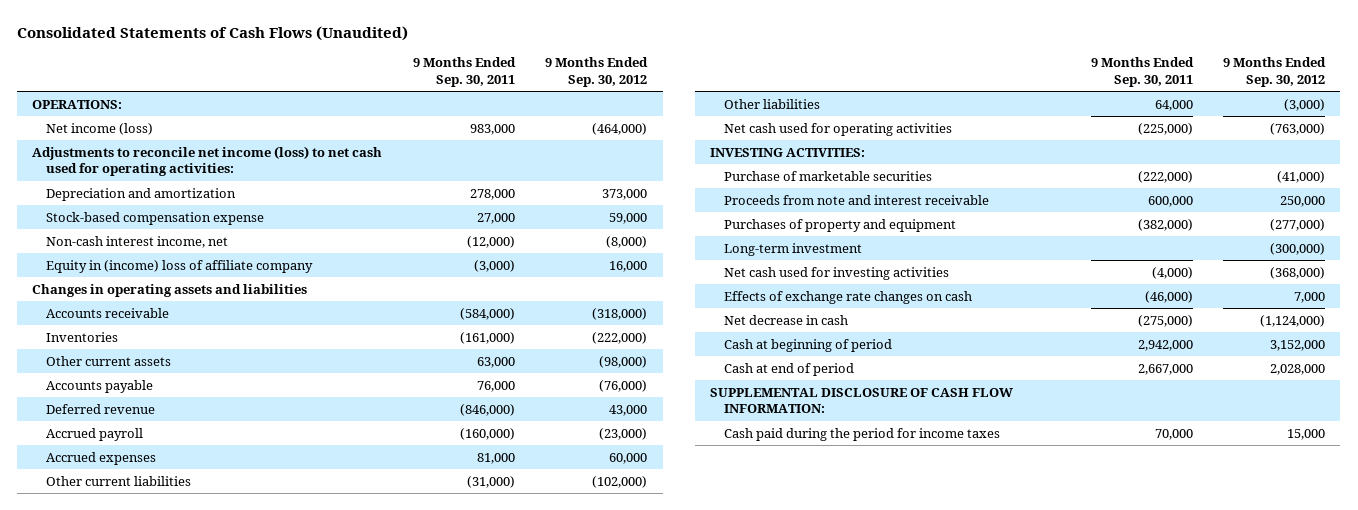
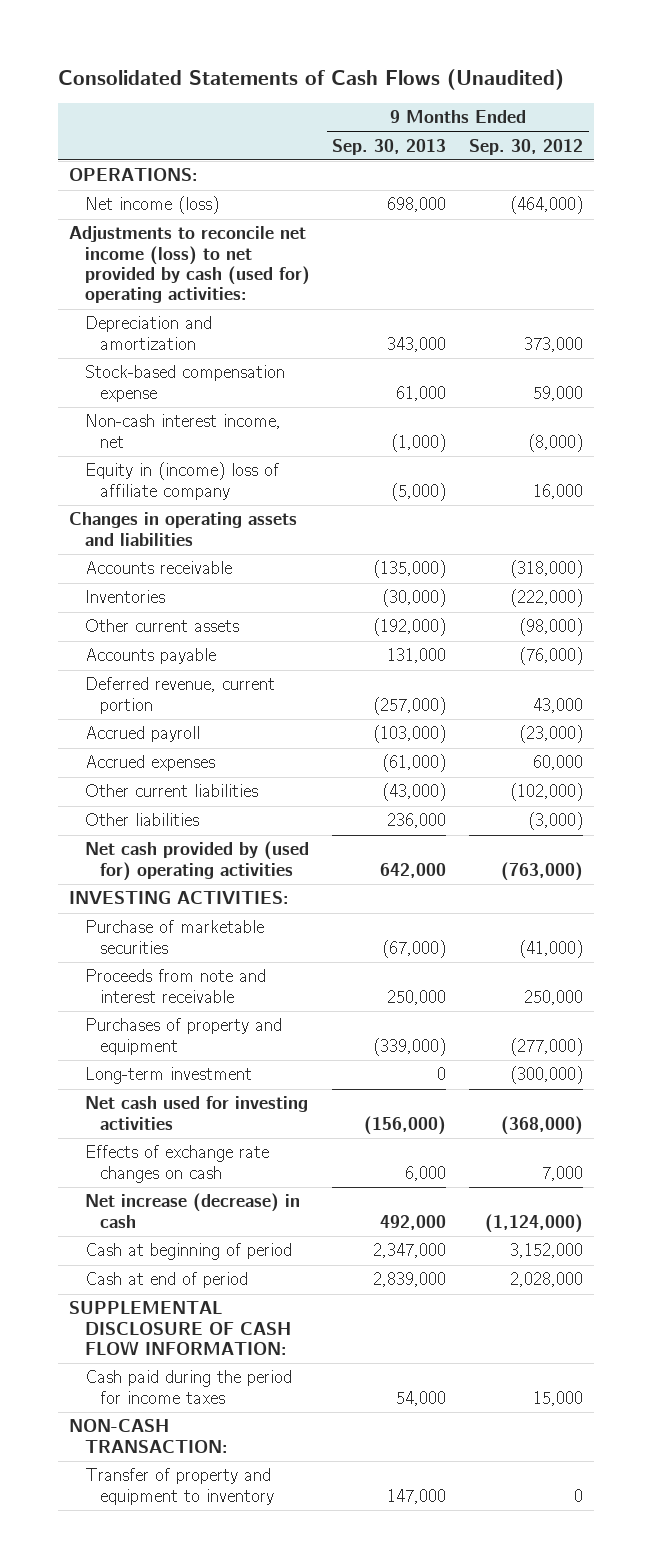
[412,57,516,87] 9 Months Ended Sep. 30, 2011 -> none
none -> [332,138,447,155] Sep. 30, 2013
[32,145,383,177] Adjustments to reconcile net income (loss) to net cash used for operating activities: -> [69,226,310,304] Adjustments to reconcile net income (loss) to net provided by cash (used for) operating activities:
[46,403,156,414] Deferred revenue -> [84,677,275,714] Deferred revenue, current portion
[724,122,953,136] Net cash used for operating activities -> [84,841,309,881] Net cash provided by (used for) operating activities
[724,314,849,325] Net decrease in cash -> [84,1193,300,1228] Net increase (decrease) in cash
none -> [69,1419,228,1453] NON-CASH TRANSACTION:
none -> [84,1468,275,1505] Transfer of property and equipment to inventory

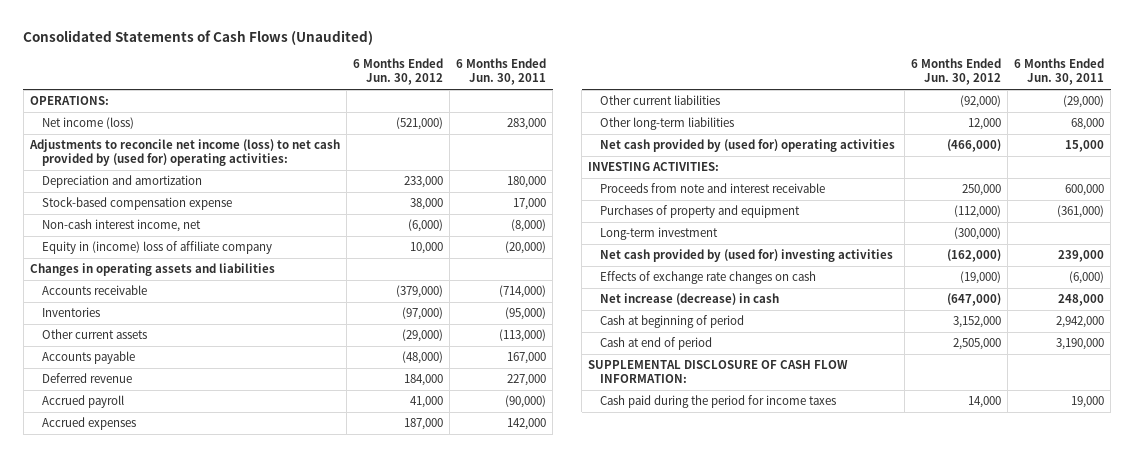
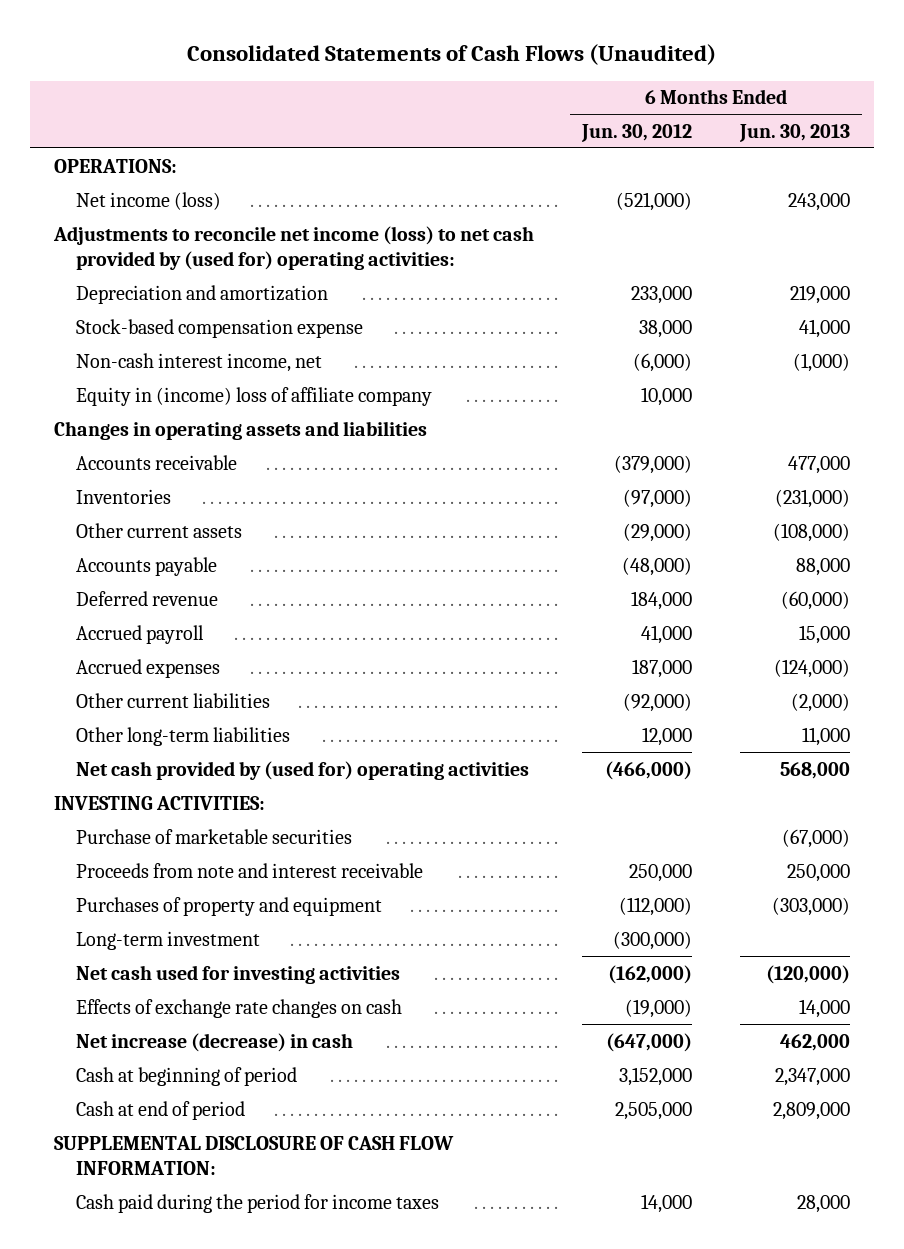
[456,58,547,86] 6 Months Ended Jun. 30, 2011 -> none
none -> [739,123,851,142] Jun. 30, 2013
none -> [75,828,352,844] Purchase of marketable securities
[599,249,893,263] Net cash provided by (used for) investing activities -> [75,964,400,984] Net cash used for investing activities

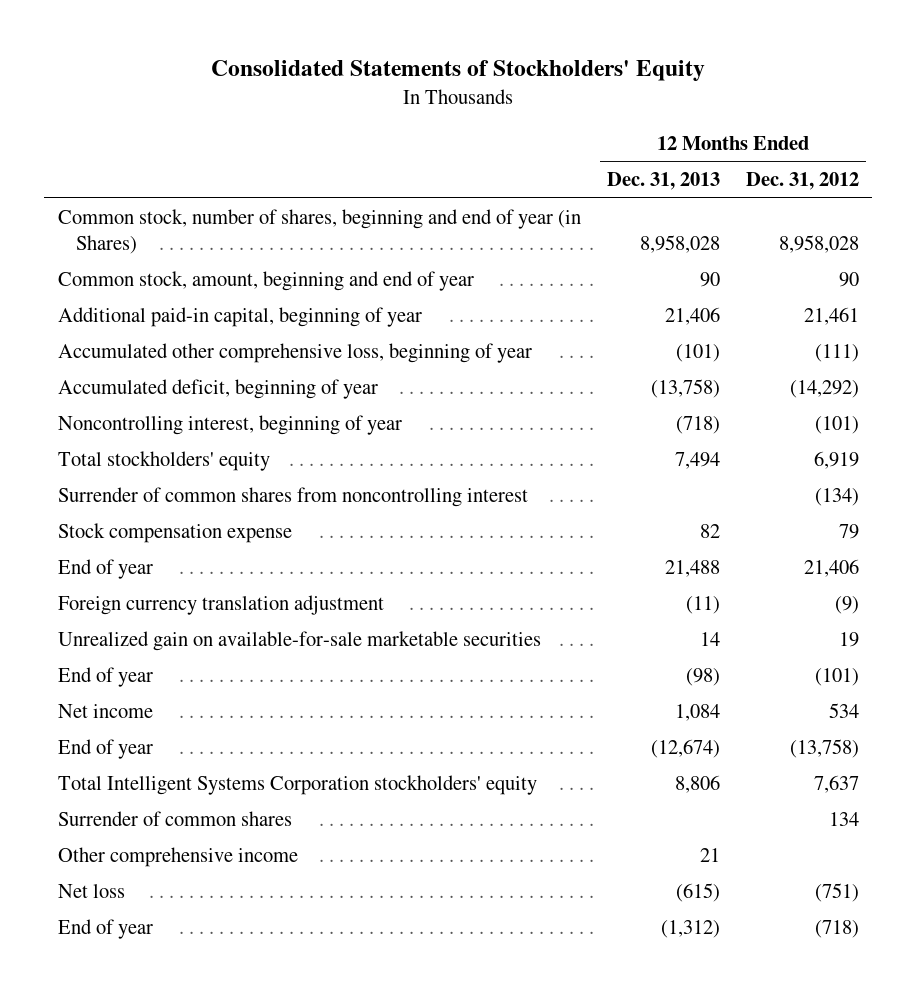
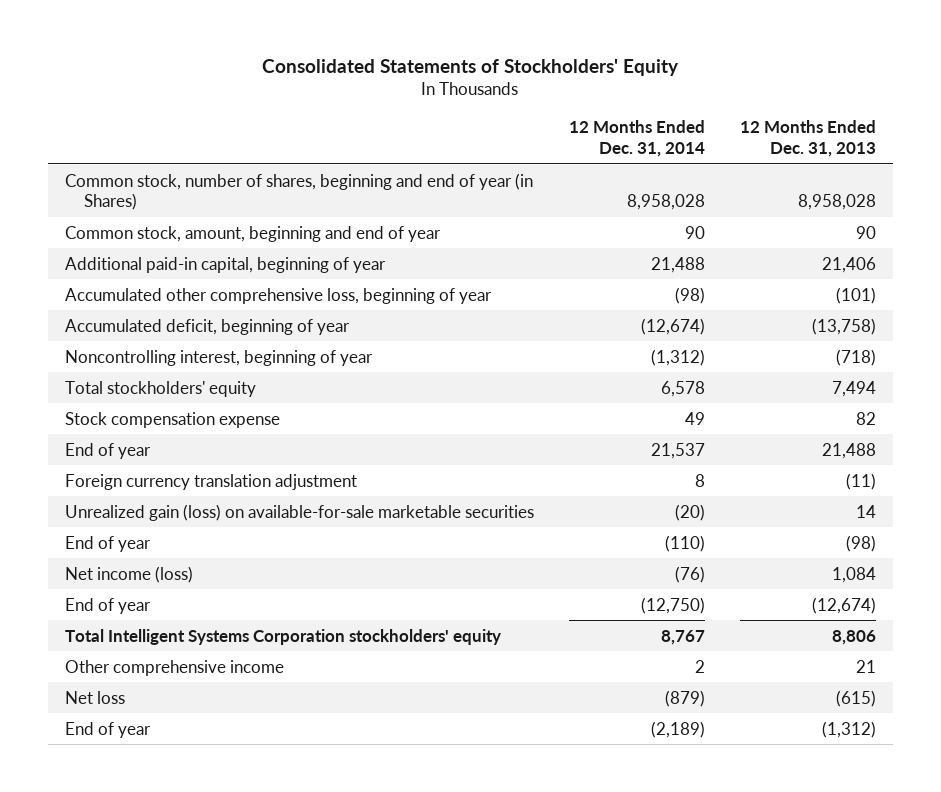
[746,172,860,191] Dec. 31, 2012 -> none
none -> [568,120,705,158] 12 Months Ended Dec. 31, 2014
[57,486,528,507] Surrender of common shares from noncontrolling interest -> none
[57,630,541,651] Unrealized gain on available-for-sale marketable securities -> [65,503,535,521] Unrealized gain (loss) on available-for-sale marketable securities
[57,703,153,718] Net income -> [65,565,194,583] Net income (loss)
[57,810,292,826] Surrender of common shares -> none

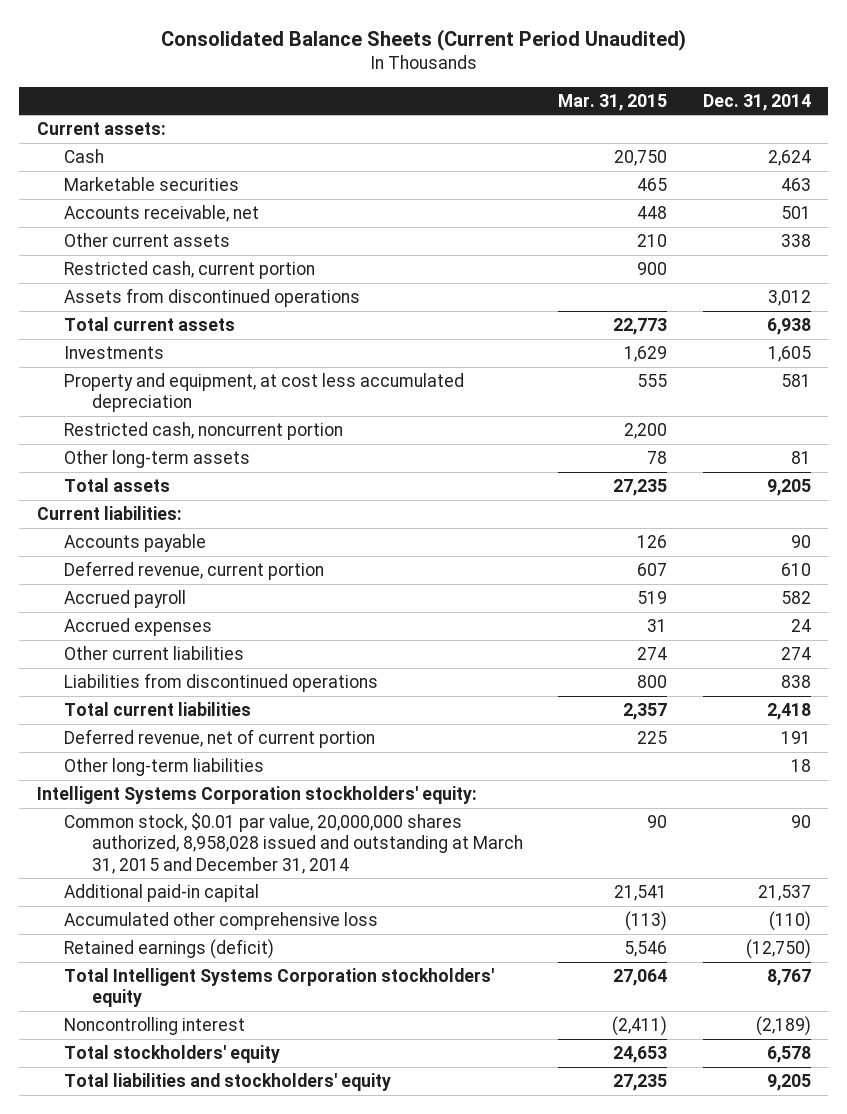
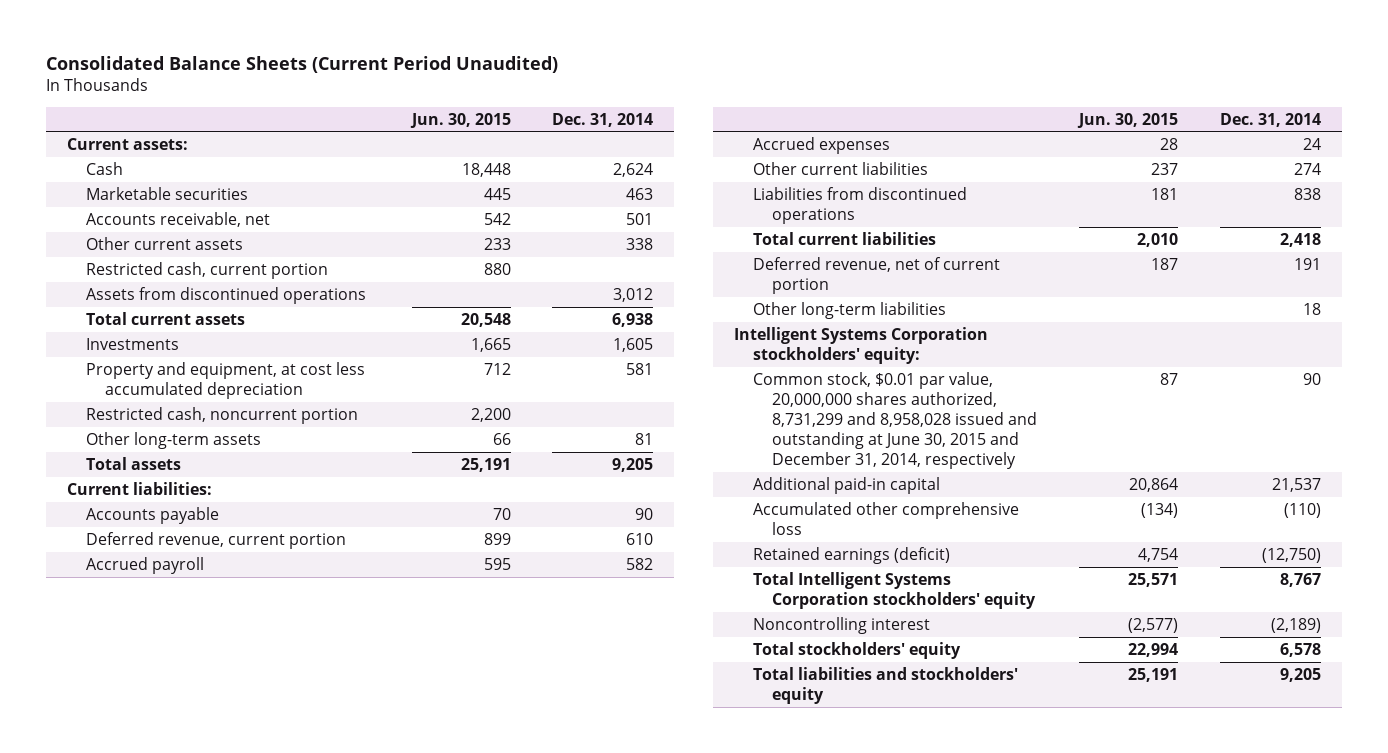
[558,93,668,111] Mar. 31, 2015 -> none
none -> [409,112,511,128] Jun. 30, 2015
[64,812,524,874] Common stock, $0.01 par value, 20,000,000 shares authorized, 8,958,028 issued and outstanding at March 31, 2015 and December 31, 2014 -> [753,371,1038,469] Common stock, $0.01 par value, 20,000,000 shares authorized, 8,731,299 and 8,958,028 issued and outstanding at June 30, 2015 and December 31, 2014, respectively

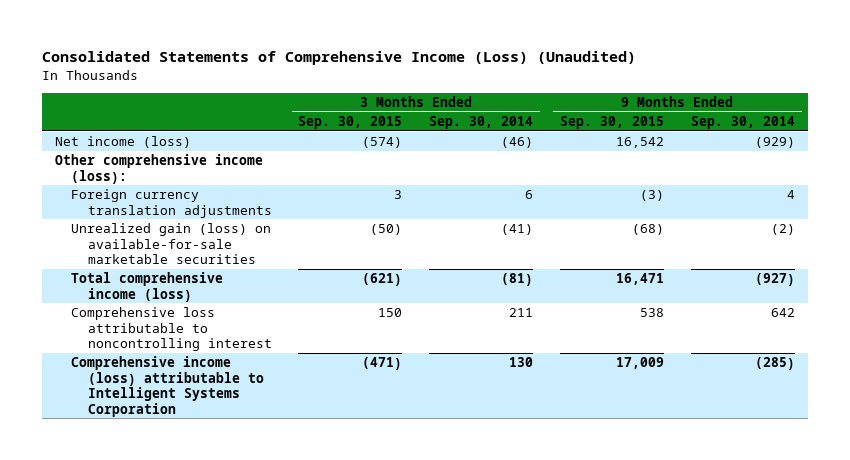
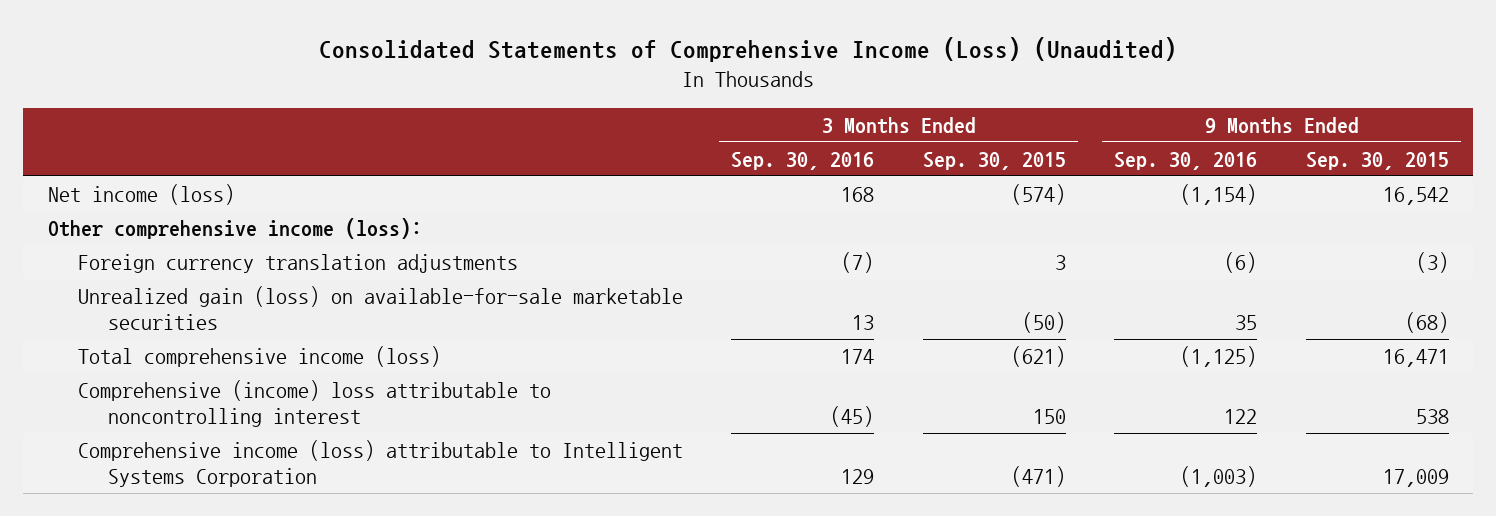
[429,116,534,130] Sep. 30, 2014 -> none
[690,116,795,130] Sep. 30, 2014 -> none
none -> [731,151,875,170] Sep. 30, 2016
none -> [1114,151,1258,170] Sep. 30, 2016
[71,307,272,352] Comprehensive loss attributable to noncontrolling interest -> [77,379,551,427] Comprehensive (income) loss attributable to noncontrolling interest

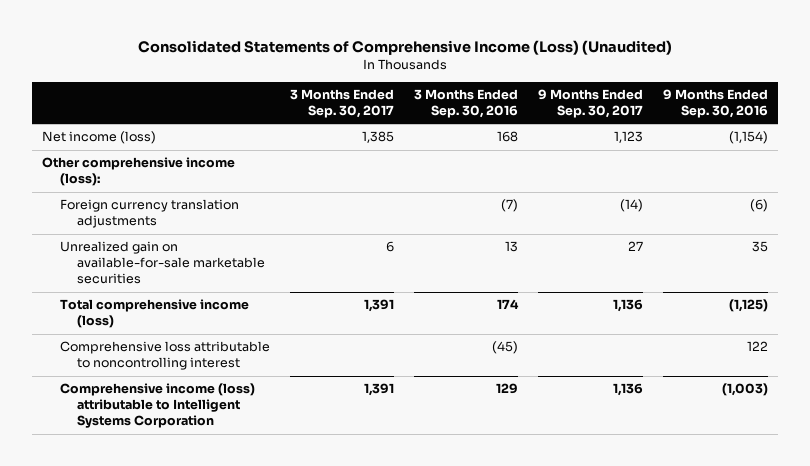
[922,151,1066,170] Sep. 30, 2015 -> none
[1305,151,1449,170] Sep. 30, 2015 -> none
none -> [289,89,394,119] 3 Months Ended Sep. 30, 2017
none -> [537,89,643,119] 9 Months Ended Sep. 30, 2017
[77,285,683,330] Unrealized gain (loss) on available-for-sale marketable securities -> [59,241,266,285] Unrealized gain on available-for-sale marketable securities
[77,379,551,427] Comprehensive (income) loss attributable to noncontrolling interest -> [59,341,270,371] Comprehensive loss attributable to noncontrolling interest

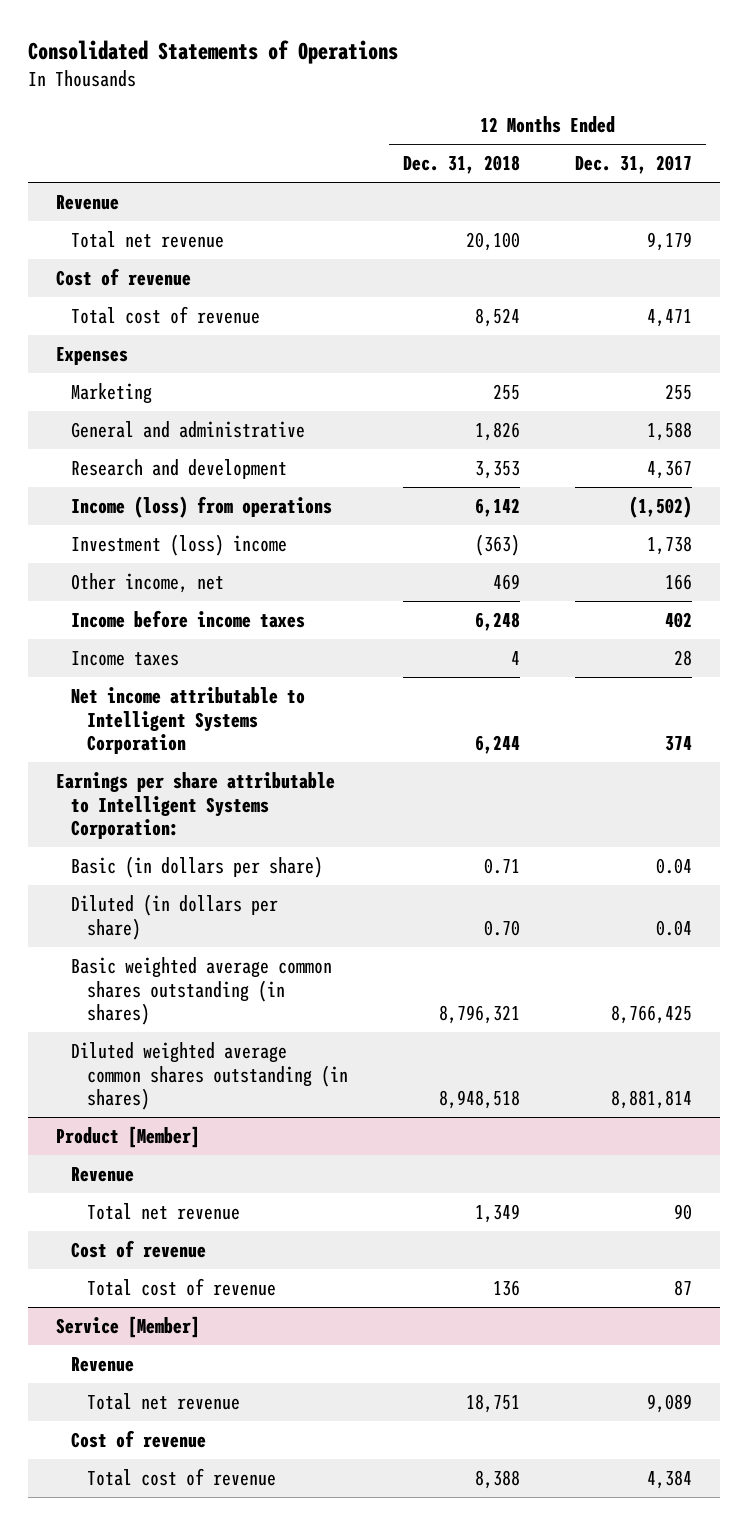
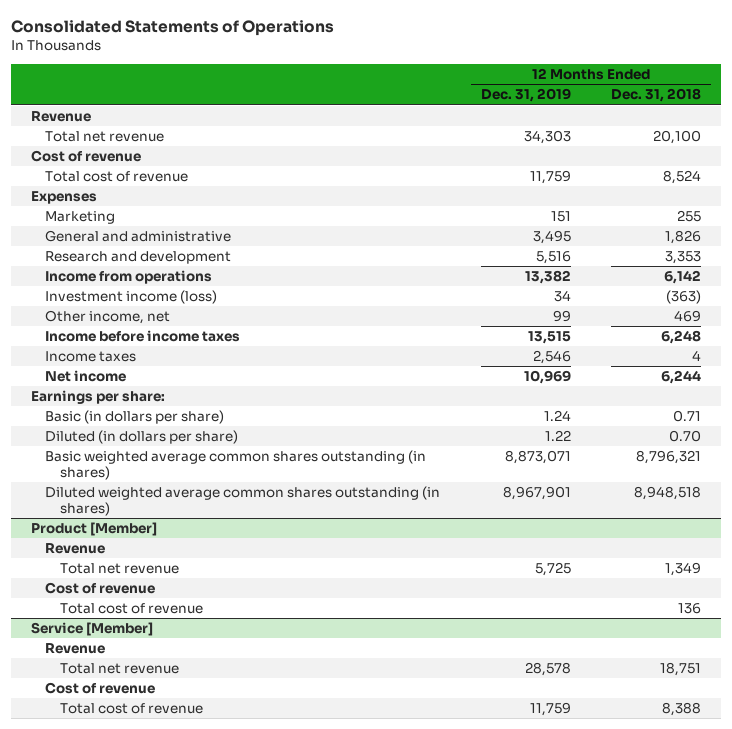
[575,155,693,175] Dec. 31, 2017 -> none
none -> [480,88,571,103] Dec. 31, 2019
[71,496,333,519] Income (loss) from operations -> [45,270,213,285] Income from operations
[71,534,288,557] Investment (loss) income -> [45,290,218,305] Investment income (loss)
[71,687,306,755] Net income attributable to Intelligent Systems Corporation -> [45,370,127,383] Net income
[55,772,335,840] Earnings per share attributable to Intelligent Systems Corporation: -> [31,390,166,405] Earnings per share:

